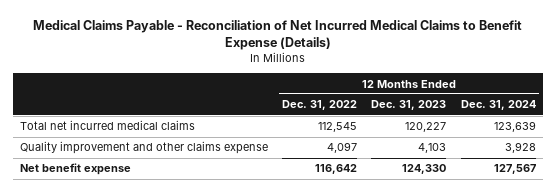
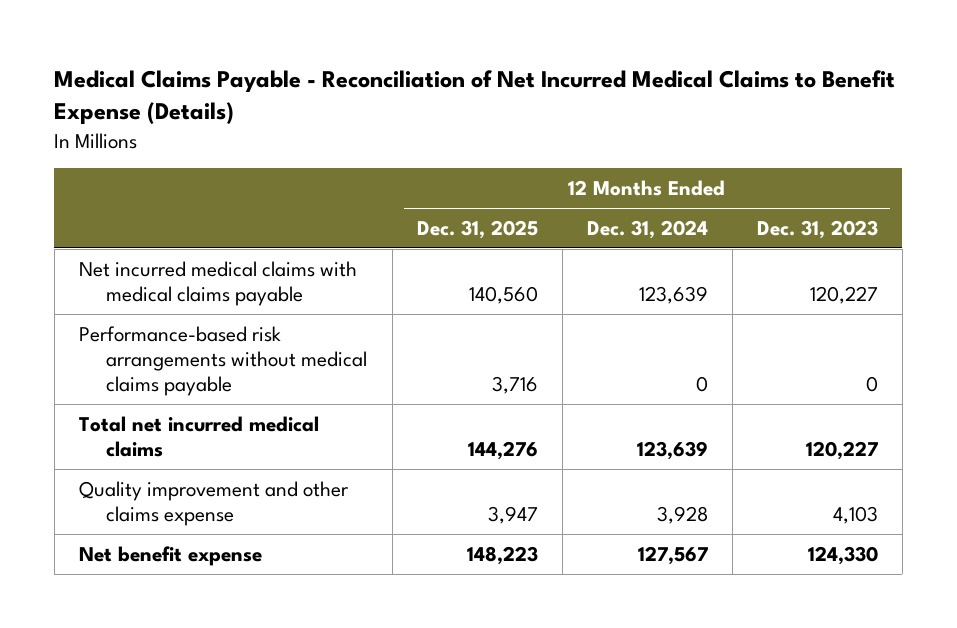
[282,100,358,111] Dec. 31, 2022 -> none
none -> [416,219,538,239] Dec. 31, 2025
none -> [78,260,357,306] Net incurred medical claims with medical claims payable
none -> [78,325,368,397] Performance-based risk arrangements without medical claims payable

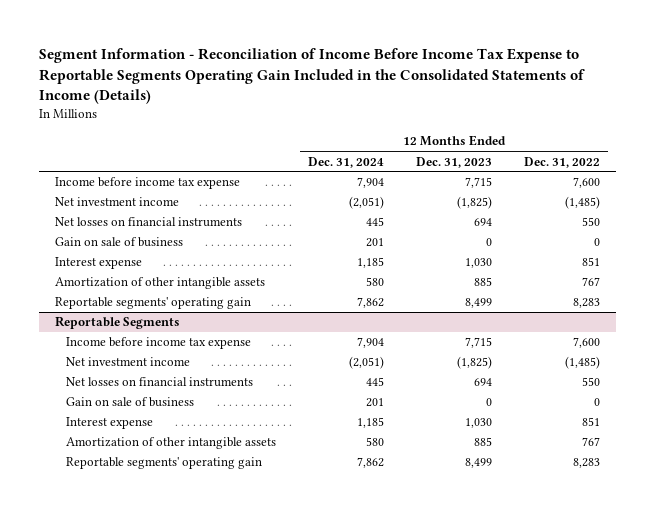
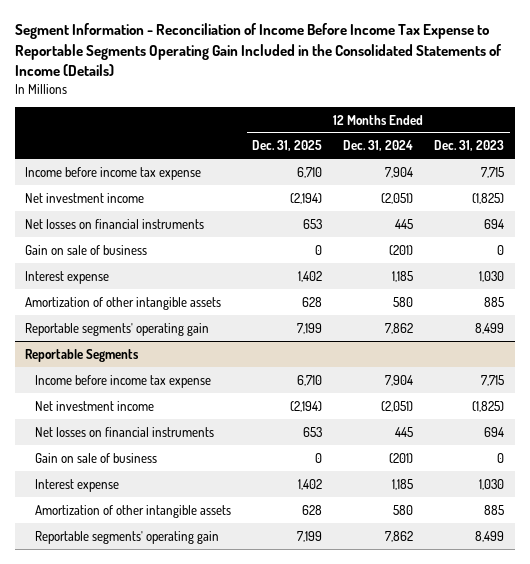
[523,156,600,168] Dec. 31, 2022 -> none
none -> [252,140,323,152] Dec. 31, 2025
[365,238,384,248] 201 -> [389,244,414,255] (201)
[365,398,384,408] 201 -> [389,452,414,463] (201)

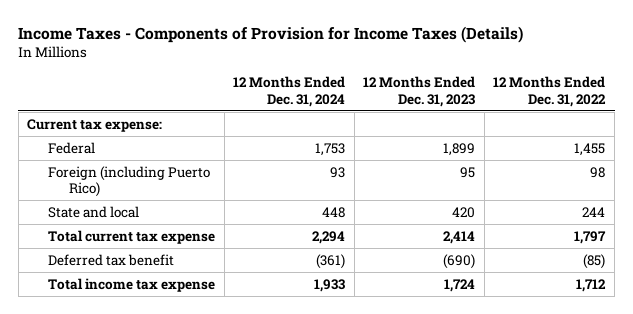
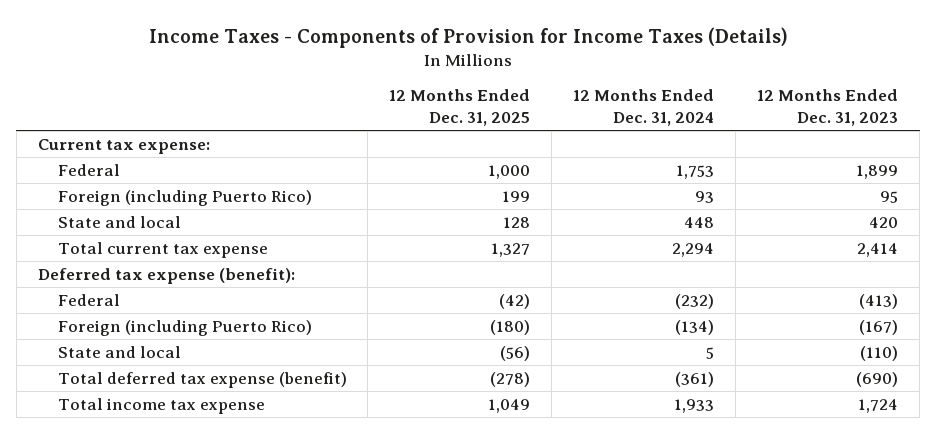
[493,76,607,107] 12 Months Ended Dec. 31, 2022 -> none
none -> [389,89,531,127] 12 Months Ended Dec. 31, 2025
none -> [37,267,295,284] Deferred tax expense (benefit):
none -> [57,293,120,306] Federal
none -> [57,319,312,336] Foreign (including Puerto Rico)
none -> [57,345,181,358] State and local
[47,253,174,266] Deferred tax benefit -> [57,371,347,388] Total deferred tax expense (benefit)

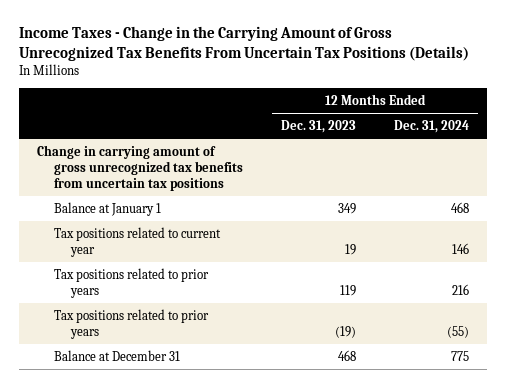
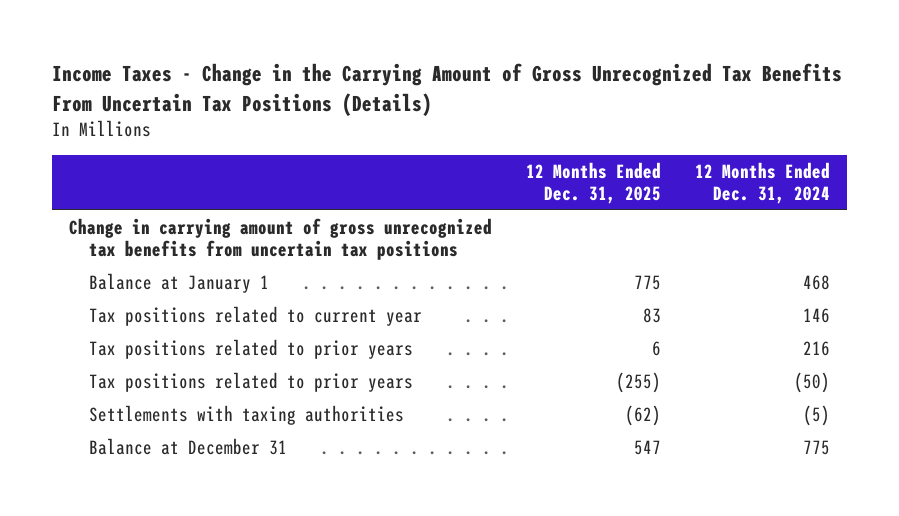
[280,119,356,133] Dec. 31, 2023 -> none
none -> [526,161,662,205] 12 Months Ended Dec. 31, 2025
[446,325,469,338] (55) -> [793,371,830,393] (50)
none -> [89,404,405,425] Settlements with taxing authorities

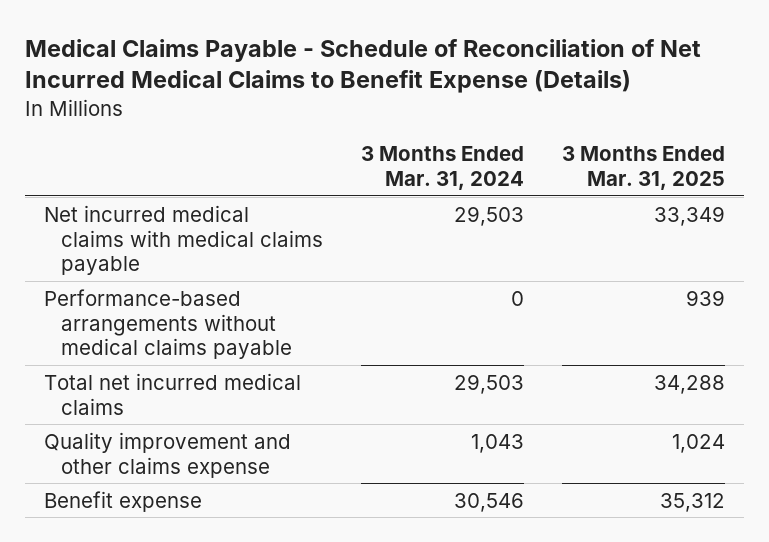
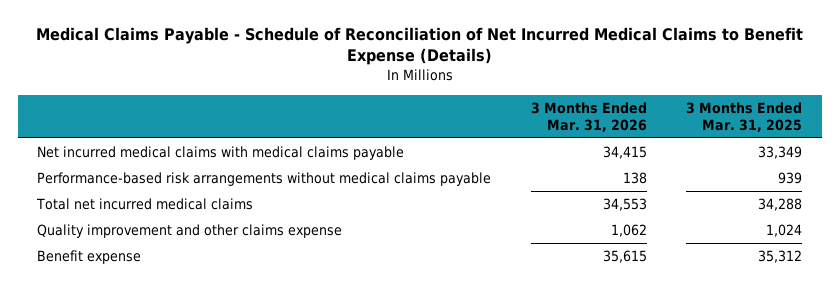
[360,145,524,190] 3 Months Ended Mar. 31, 2024 -> none
none -> [530,101,647,132] 3 Months Ended Mar. 31, 2026
[44,288,292,360] Performance-based arrangements without medical claims payable -> [37,172,492,187] Performance-based risk arrangements without medical claims payable

